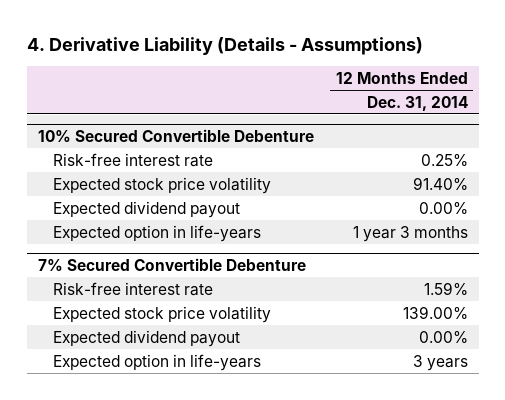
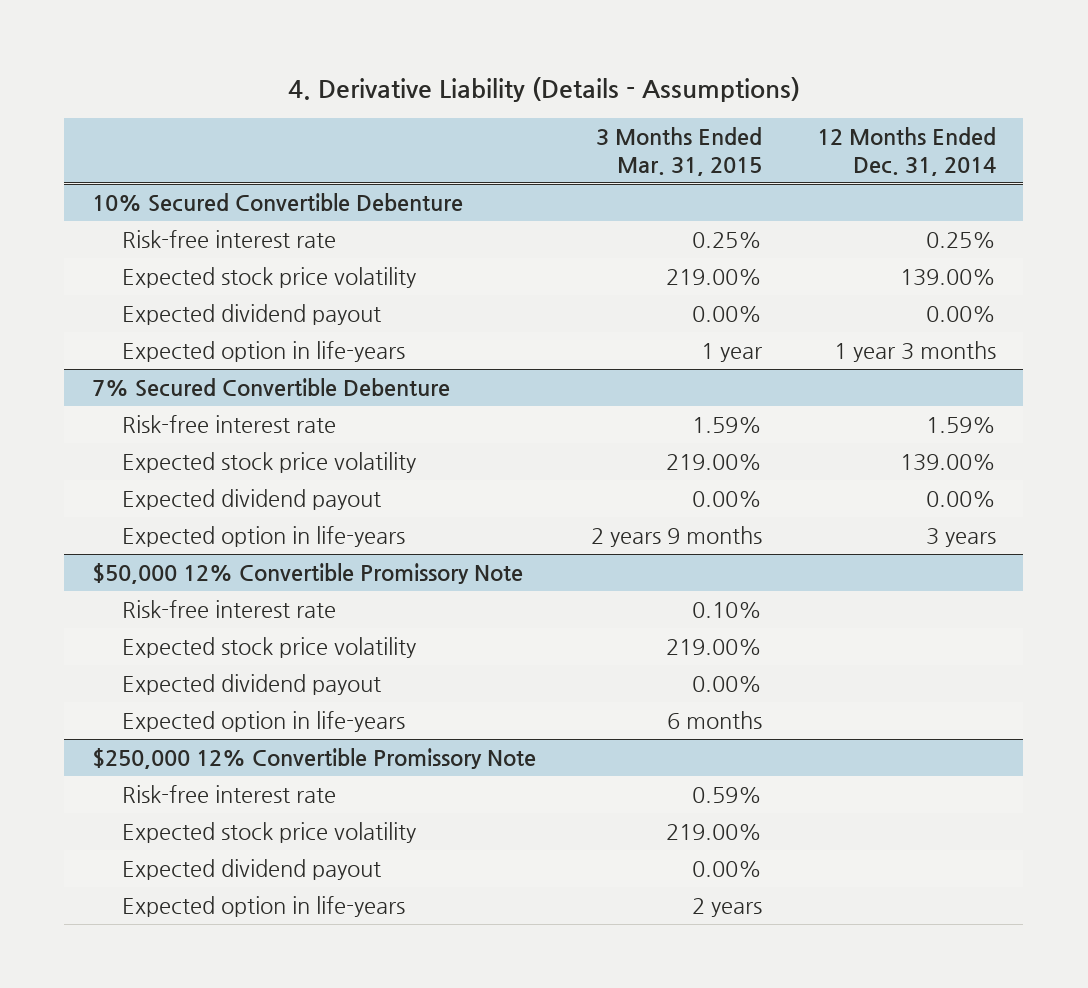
none -> [595,127,762,176] 3 Months Ended Mar. 31, 2015
[412,176,468,190] 91.40% -> [899,268,996,286] 139.00%
none -> [91,562,523,584] $50,000 12% Convertible Promissory Note
none -> [122,599,337,618] Risk-free interest rate
none -> [122,636,417,658] Expected stock price volatility
none -> [122,673,382,695] Expected dividend payout
none -> [122,710,406,732] Expected option in life-years
none -> [91,747,536,769] $250,000 12% Convertible Promissory Note
none -> [122,784,337,803] Risk-free interest rate
none -> [122,821,417,843] Expected stock price volatility
none -> [122,858,382,880] Expected dividend payout
none -> [122,895,406,917] Expected option in life-years

